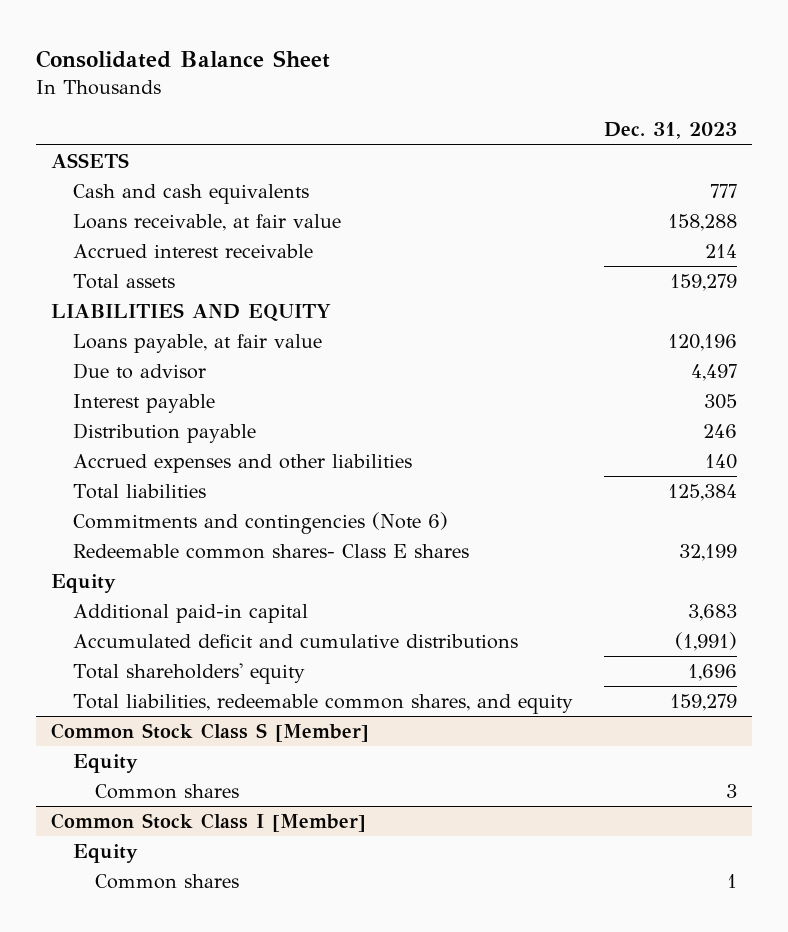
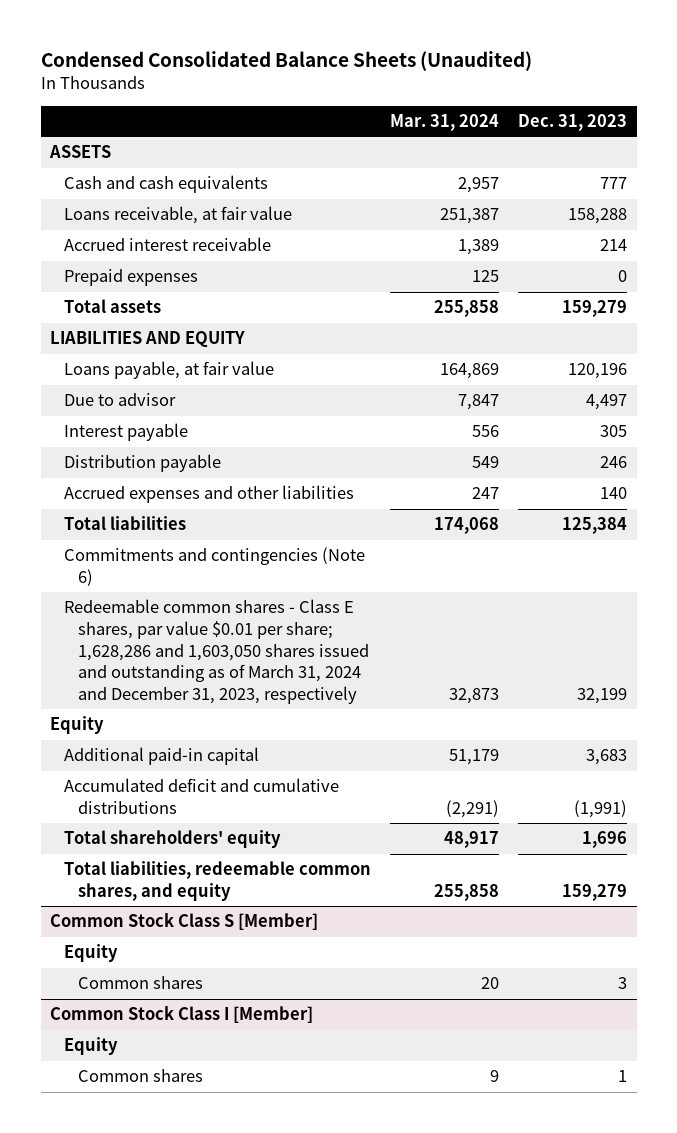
[35,49,330,68] Consolidated Balance Sheet -> [40,50,532,71] Condensed Consolidated Balance Sheets (Unaudited)
none -> [390,114,500,132] Mar. 31, 2024
none -> [64,269,199,287] Prepaid expenses
[72,544,469,560] Redeemable common shares- Class E shares -> [64,599,370,704] Redeemable common shares - Class E shares, par value $0.01 per share; 1,628,286 and 1,603,050 shares issued and outstanding as of March 31, 2024 and December 31, 2023, respectively

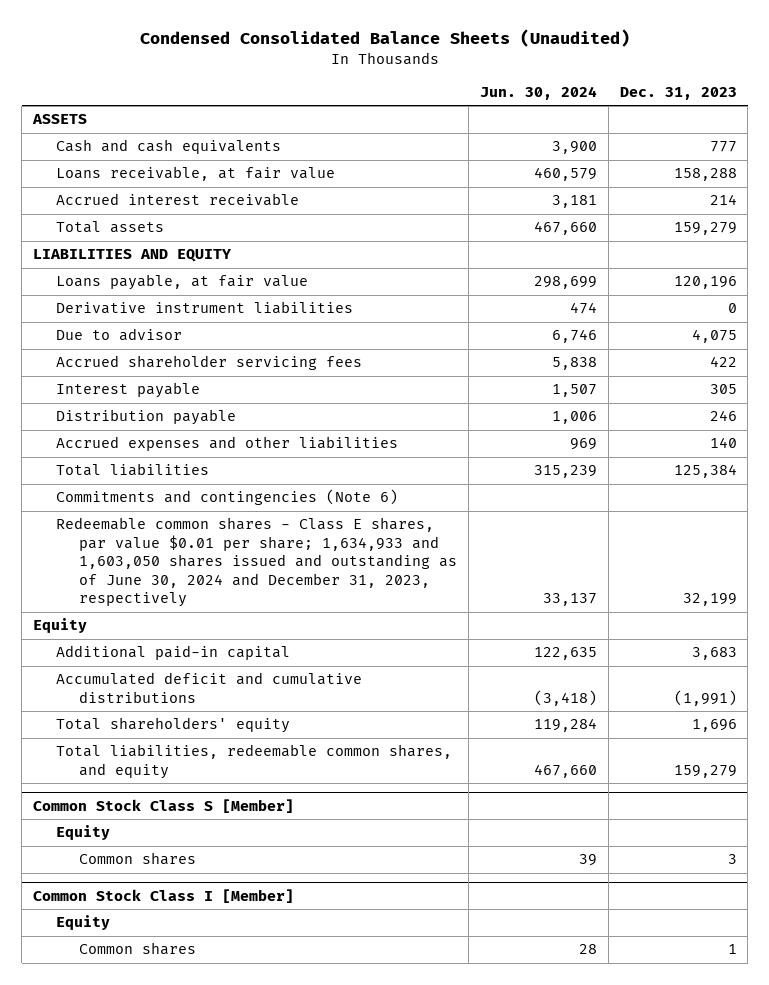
[390,114,500,132] Mar. 31, 2024 -> none
none -> [479,85,597,100] Jun. 30, 2024
[64,269,199,287] Prepaid expenses -> none
none -> [56,301,354,315] Derivative instrument liabilities
[586,394,628,411] 4,497 -> [691,329,737,344] 4,075
none -> [56,355,363,371] Accrued shareholder servicing fees
[64,599,370,704] Redeemable common shares - Class E shares, par value $0.01 per share; 1,628,286 and 1,603,050 shares issued and outstanding as of March 31, 2024 and December 31, 2023, respectively -> [56,517,458,608] Redeemable common shares - Class E shares, par value $0.01 per share; 1,634,933 and 1,603,050 shares issued and outstanding as of June 30, 2024 and December 31, 2023, respectively

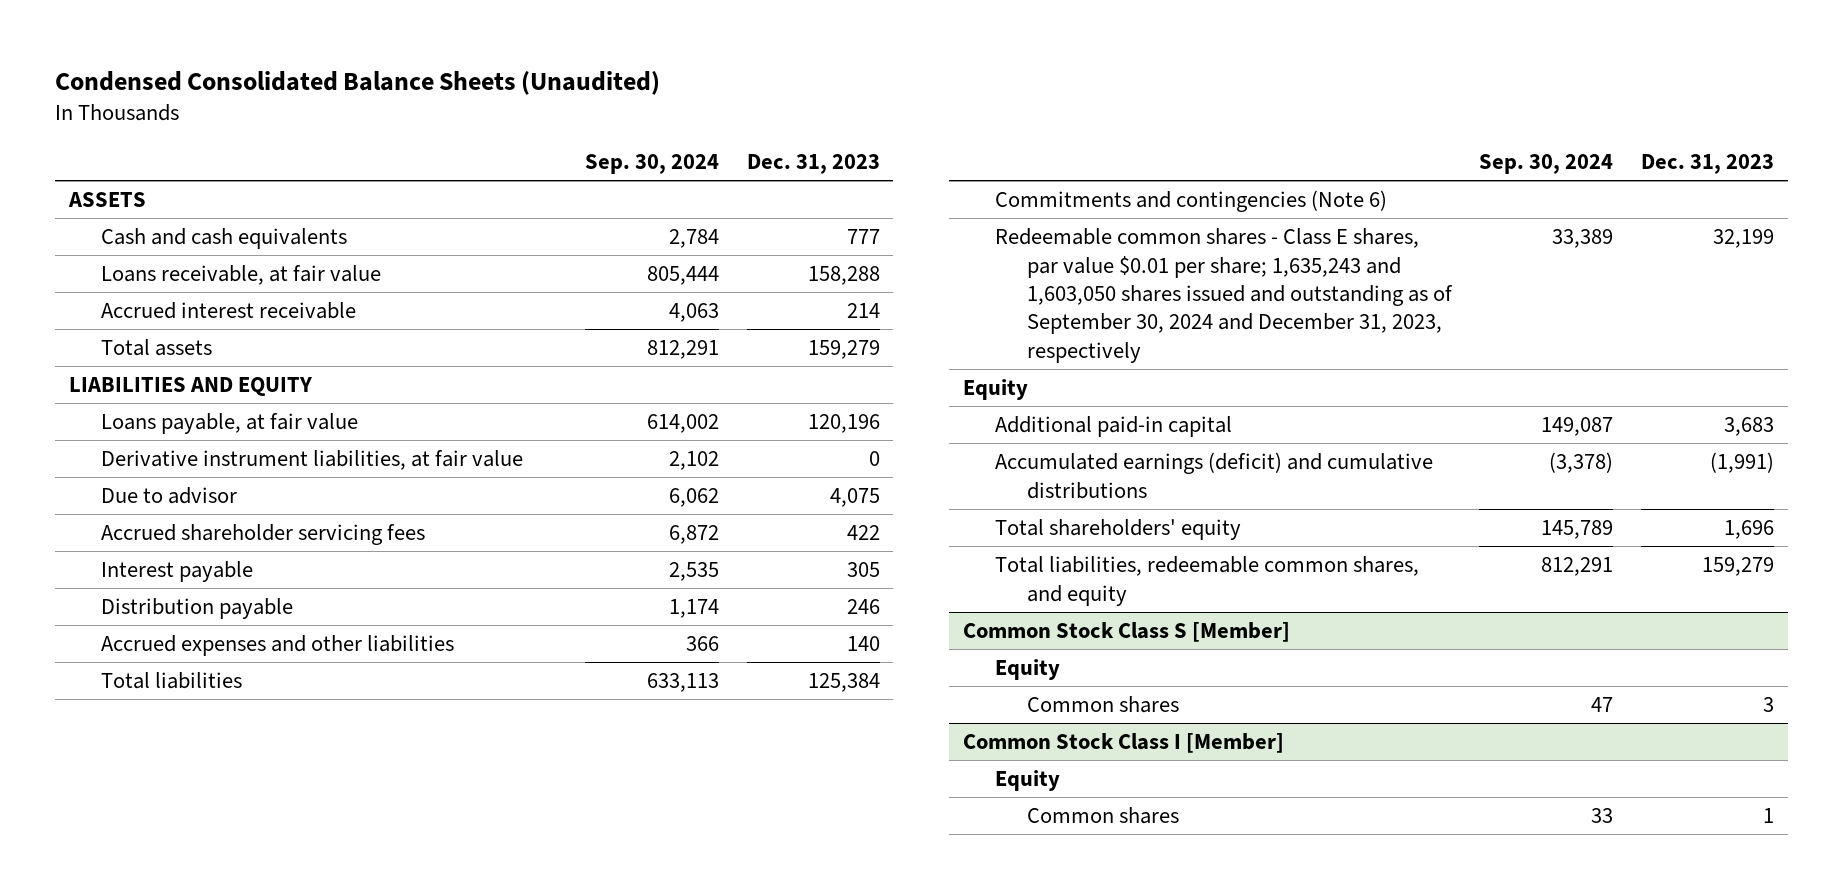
[479,85,597,100] Jun. 30, 2024 -> none
none -> [585,153,720,174] Sep. 30, 2024
[56,301,354,315] Derivative instrument liabilities -> [100,450,523,471] Derivative instrument liabilities, at fair value
[56,517,458,608] Redeemable common shares - Class E shares, par value $0.01 per share; 1,634,933 and 1,603,050 shares issued and outstanding as of June 30, 2024 and December 31, 2023, respectively -> [994,228,1453,363] Redeemable common shares - Class E shares, par value $0.01 per share; 1,635,243 and 1,603,050 shares issued and outstanding as of September 30, 2024 and December 31, 2023, respectively
[56,672,363,703] Accumulated deficit and cumulative distributions -> [994,452,1433,499] Accumulated earnings (deficit) and cumulative distributions

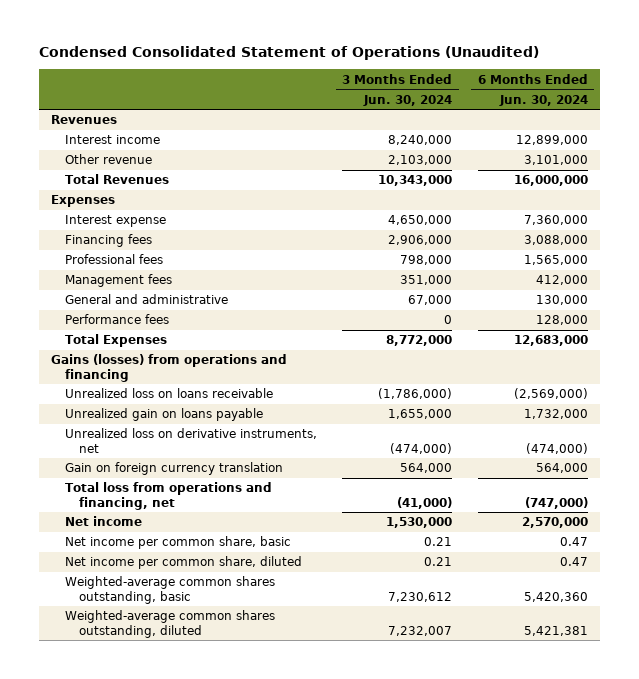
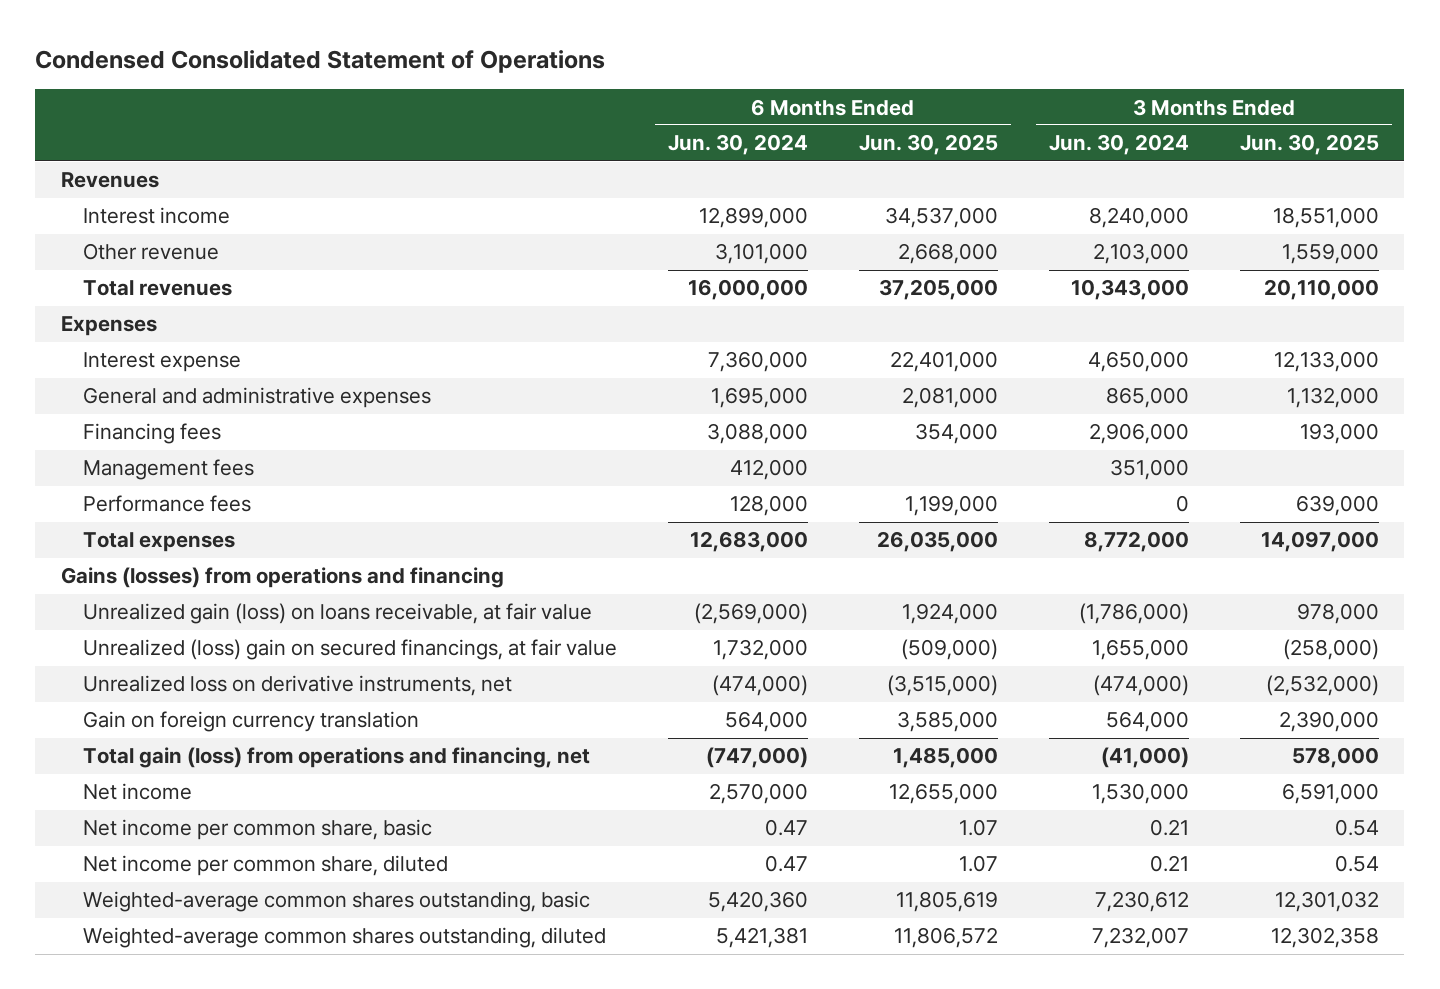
[38,46,539,61] Condensed Consolidated Statement of Operations (Unaudited) -> [35,50,606,74] Condensed Consolidated Statement of Operations
none -> [858,134,998,156] Jun. 30, 2025
none -> [1239,134,1379,156] Jun. 30, 2025
[65,174,170,185] Total Revenues -> [82,280,232,297] Total revenues
none -> [82,387,431,409] General and administrative expenses
[65,254,164,265] Professional fees -> none
[65,294,229,305] General and administrative -> none
[65,334,168,348] Total Expenses -> [82,532,235,553] Total expenses
[65,388,274,399] Unrealized loss on loans receivable -> [82,603,592,625] Unrealized gain (loss) on loans receivable, at fair value
[65,408,264,422] Unrealized gain on loans payable -> [82,639,617,661] Unrealized (loss) gain on secured financings, at fair value
[65,482,273,510] Total loss from operations and financing, net -> [82,747,590,769] Total gain (loss) from operations and financing, net

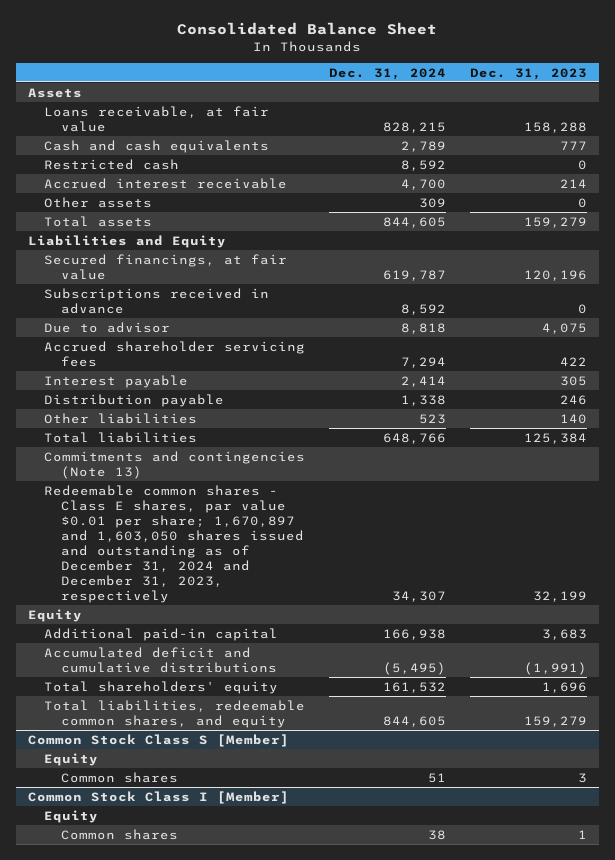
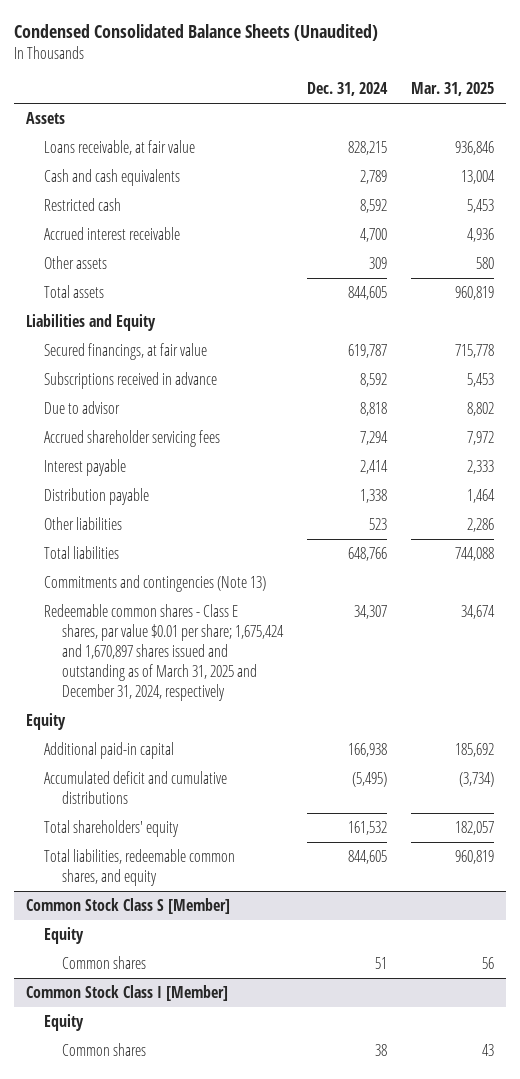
[177,22,438,36] Consolidated Balance Sheet -> [13,23,378,41] Condensed Consolidated Balance Sheets (Unaudited)
[470,67,588,80] Dec. 31, 2023 -> none
none -> [411,82,495,97] Mar. 31, 2025
[44,484,305,604] Redeemable common shares - Class E shares, par value $0.01 per share; 1,670,897 and 1,603,050 shares issued and outstanding as of December 31, 2024 and December 31, 2023, respectively -> [43,603,284,702] Redeemable common shares - Class E shares, par value $0.01 per share; 1,675,424 and 1,670,897 shares issued and outstanding as of March 31, 2025 and December 31, 2024, respectively

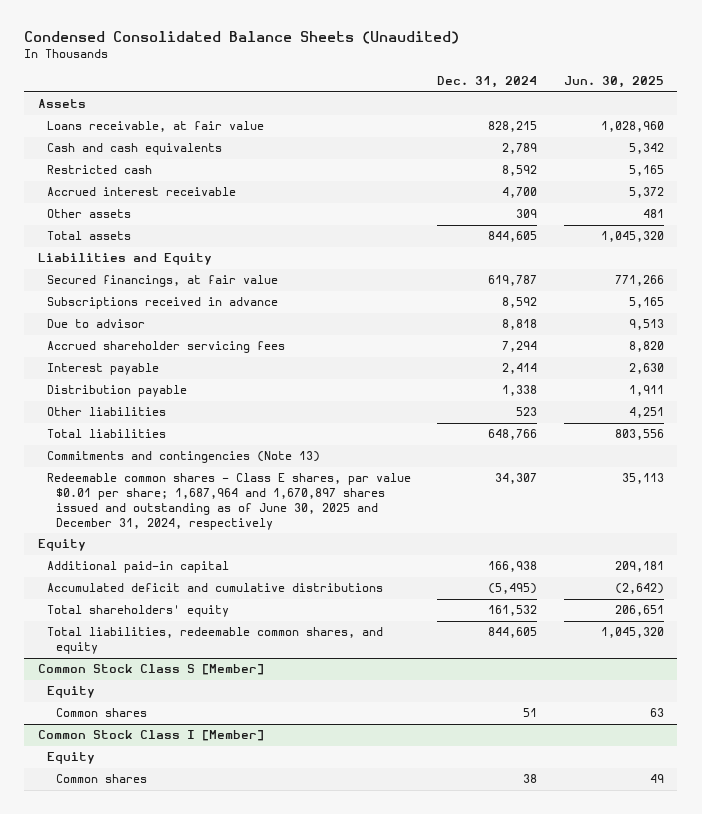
[411,82,495,97] Mar. 31, 2025 -> none
none -> [564,76,665,89] Jun. 30, 2025
[43,603,284,702] Redeemable common shares - Class E shares, par value $0.01 per share; 1,675,424 and 1,670,897 shares issued and outstanding as of March 31, 2025 and December 31, 2024, respectively -> [46,473,411,531] Redeemable common shares - Class E shares, par value $0.01 per share; 1,687,964 and 1,670,897 shares issued and outstanding as of June 30, 2025 and December 31, 2024, respectively

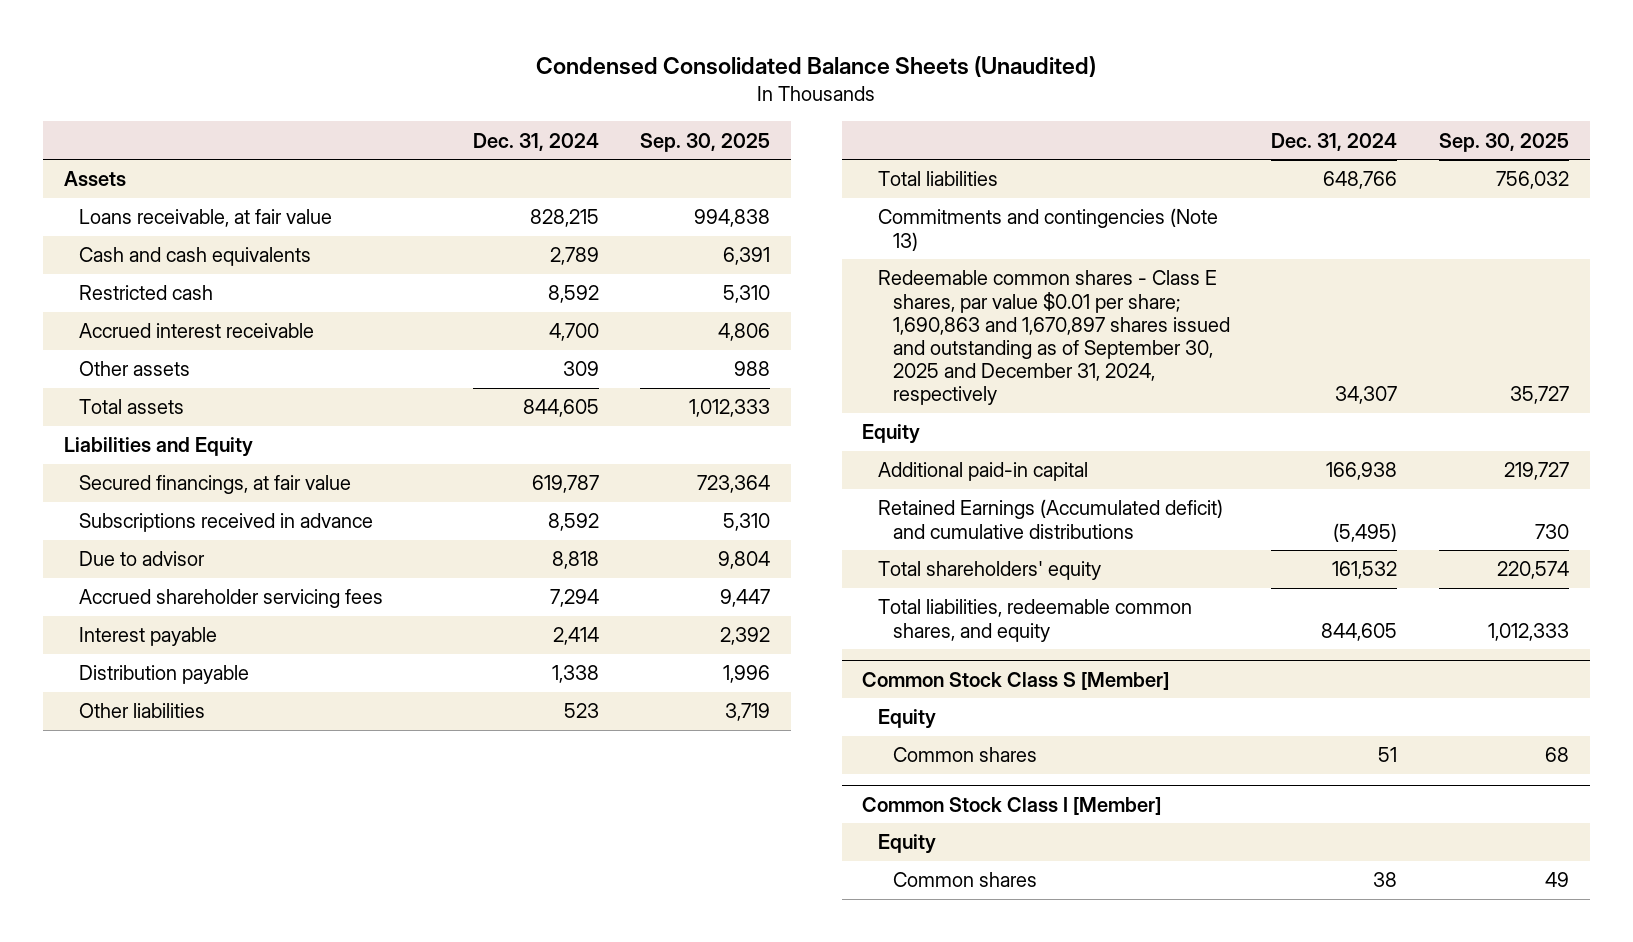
[564,76,665,89] Jun. 30, 2025 -> none
none -> [640,132,771,152] Sep. 30, 2025
[46,473,411,531] Redeemable common shares - Class E shares, par value $0.01 per share; 1,687,964 and 1,670,897 shares issued and outstanding as of June 30, 2025 and December 31, 2024, respectively -> [877,270,1230,406] Redeemable common shares - Class E shares, par value $0.01 per share; 1,690,863 and 1,670,897 shares issued and outstanding as of September 30, 2025 and December 31, 2024, respectively
[46,583,383,593] Accumulated deficit and cumulative distributions -> [877,499,1223,539] Retained Earnings (Accumulated deficit) and cumulative distributions

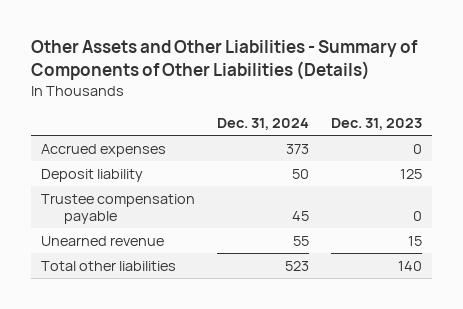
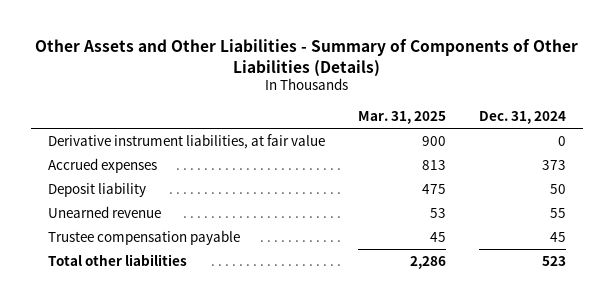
[330,118,422,131] Dec. 31, 2023 -> none
none -> [357,110,446,124] Mar. 31, 2025
none -> [47,134,325,150] Derivative instrument liabilities, at fair value
[41,193,196,224] Trustee compensation payable -> [47,230,240,246] Trustee compensation payable

